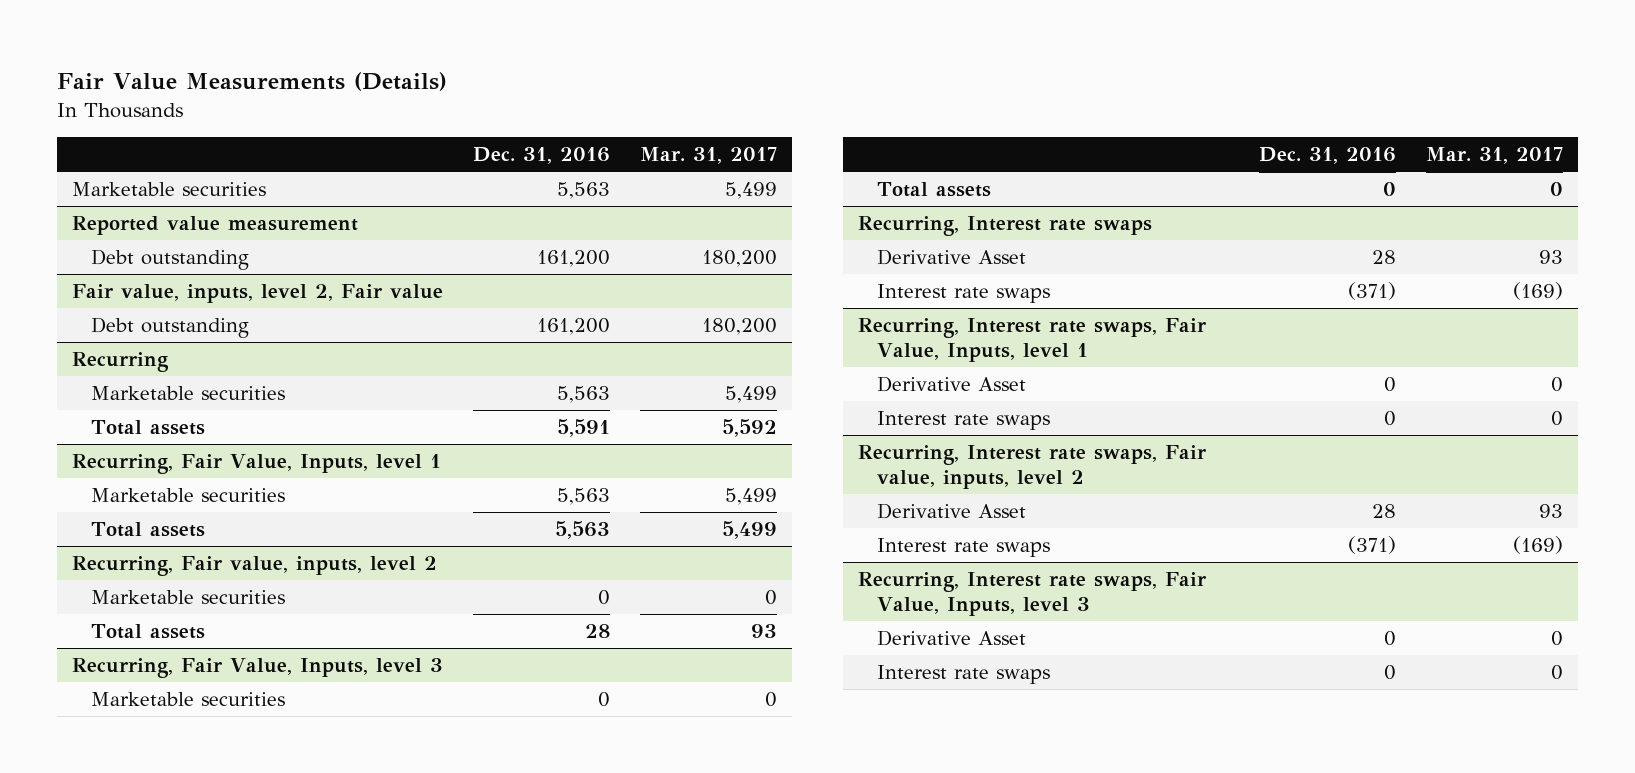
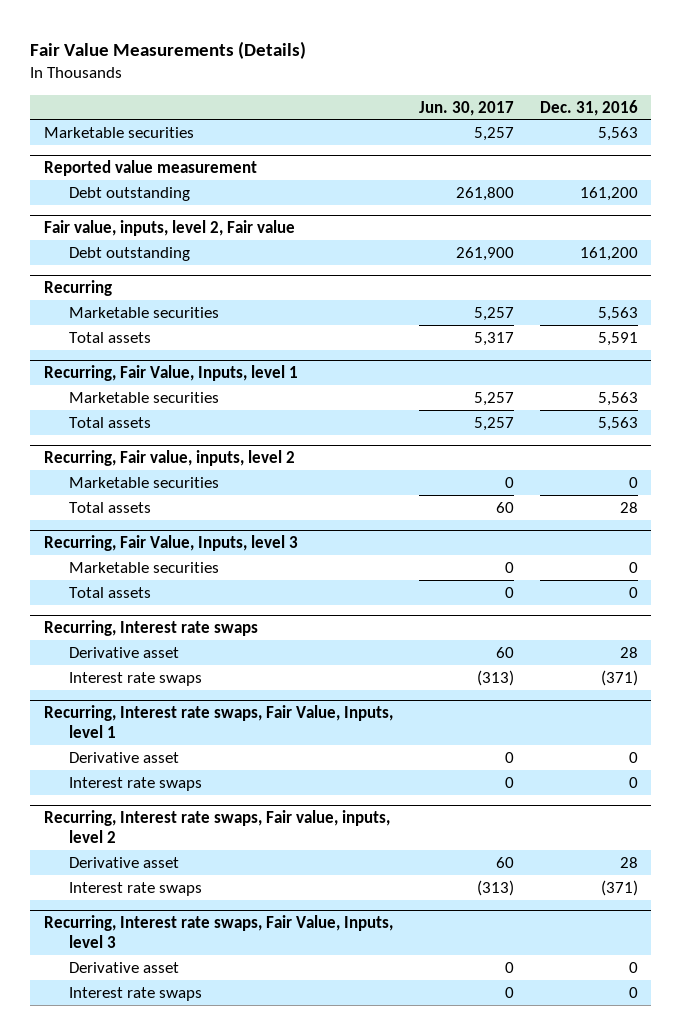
[639,147,777,165] Mar. 31, 2017 -> none
none -> [418,100,514,116] Jun. 30, 2017
[876,249,1026,266] Derivative Asset -> [69,646,180,658] Derivative asset
[876,376,1026,393] Derivative Asset -> [69,751,180,763] Derivative asset
[876,503,1026,520] Derivative Asset -> [69,856,180,868] Derivative asset
[876,630,1026,647] Derivative Asset -> [69,961,180,973] Derivative asset

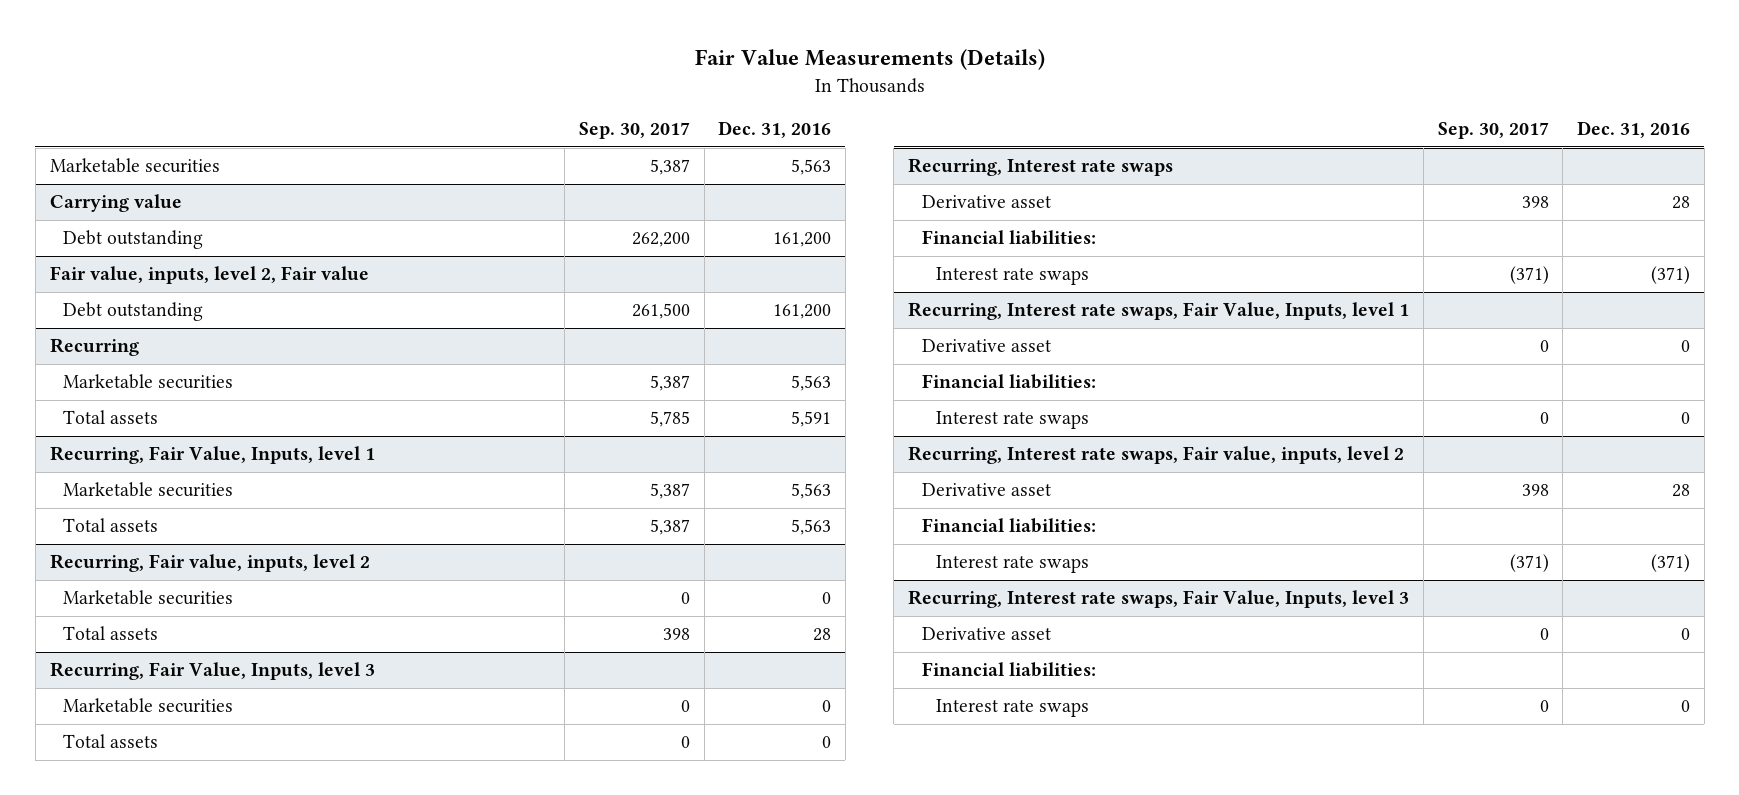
[418,100,514,116] Jun. 30, 2017 -> none
none -> [578,122,690,140] Sep. 30, 2017
[43,159,257,176] Reported value measurement -> [49,194,182,213] Carrying value
none -> [922,230,1097,246] Financial liabilities:
none -> [922,374,1097,390] Financial liabilities:
none -> [922,518,1097,534] Financial liabilities:
none -> [922,662,1097,678] Financial liabilities:

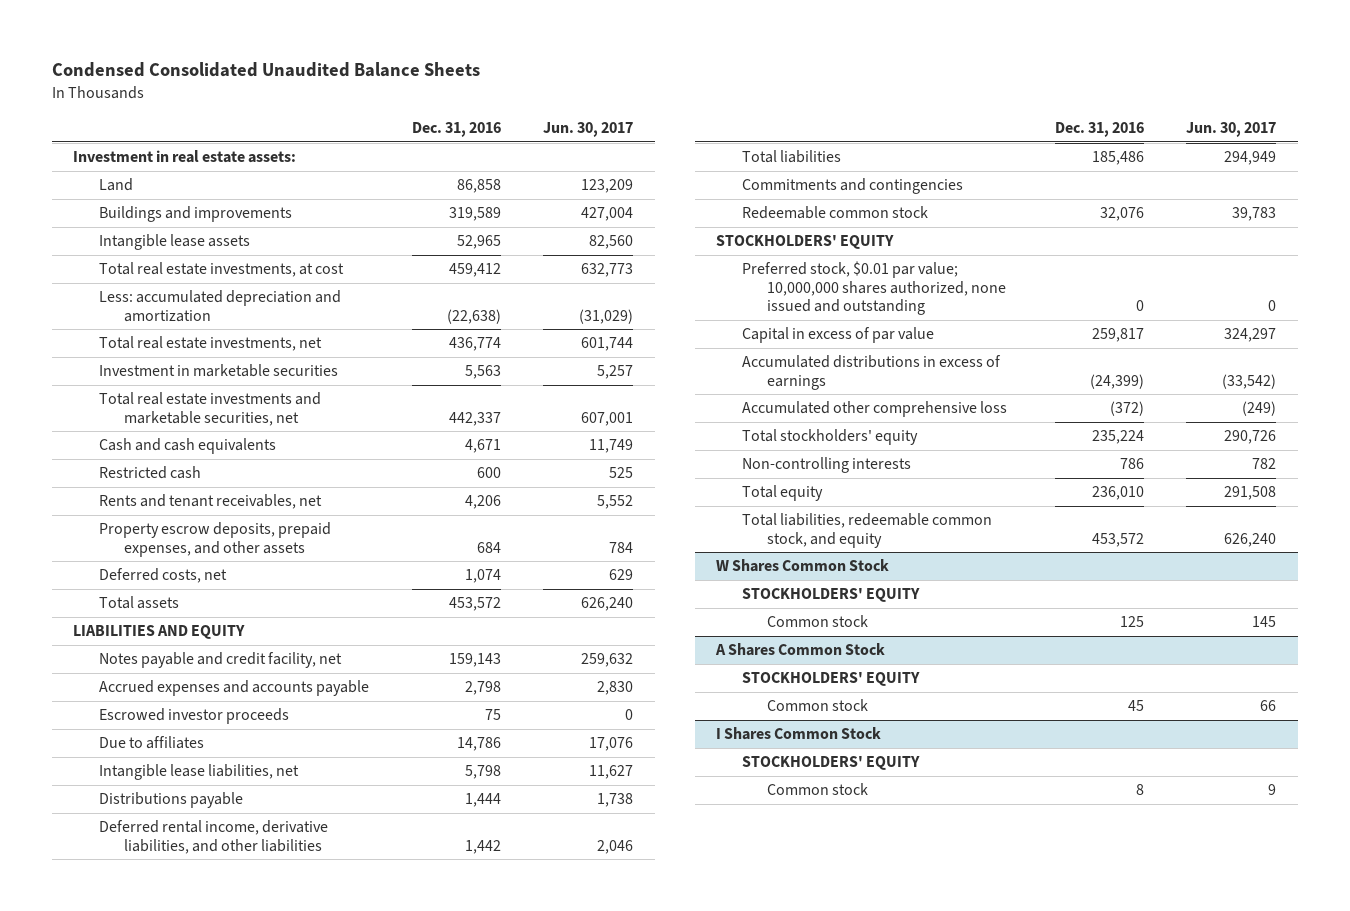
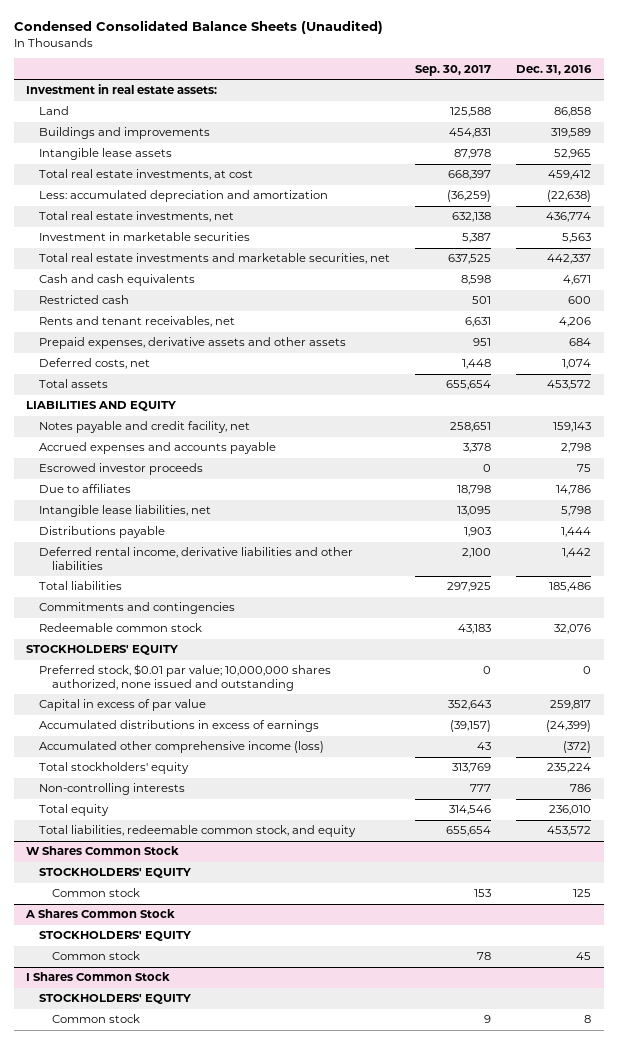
[51,62,480,78] Condensed Consolidated Unaudited Balance Sheets -> [13,20,383,35] Condensed Consolidated Balance Sheets (Unaudited)
[543,121,634,137] Jun. 30, 2017 -> none
none -> [415,64,492,76] Sep. 30, 2017
[98,522,331,557] Property escrow deposits, prepaid expenses, and other assets -> [38,337,346,350] Prepaid expenses, derivative assets and other assets
[98,820,328,854] Deferred rental income, derivative liabilities, and other liabilities -> [38,547,353,570] Deferred rental income, derivative liabilities and other liabilities
[741,401,1007,418] Accumulated other comprehensive loss -> [38,741,324,754] Accumulated other comprehensive income (loss)

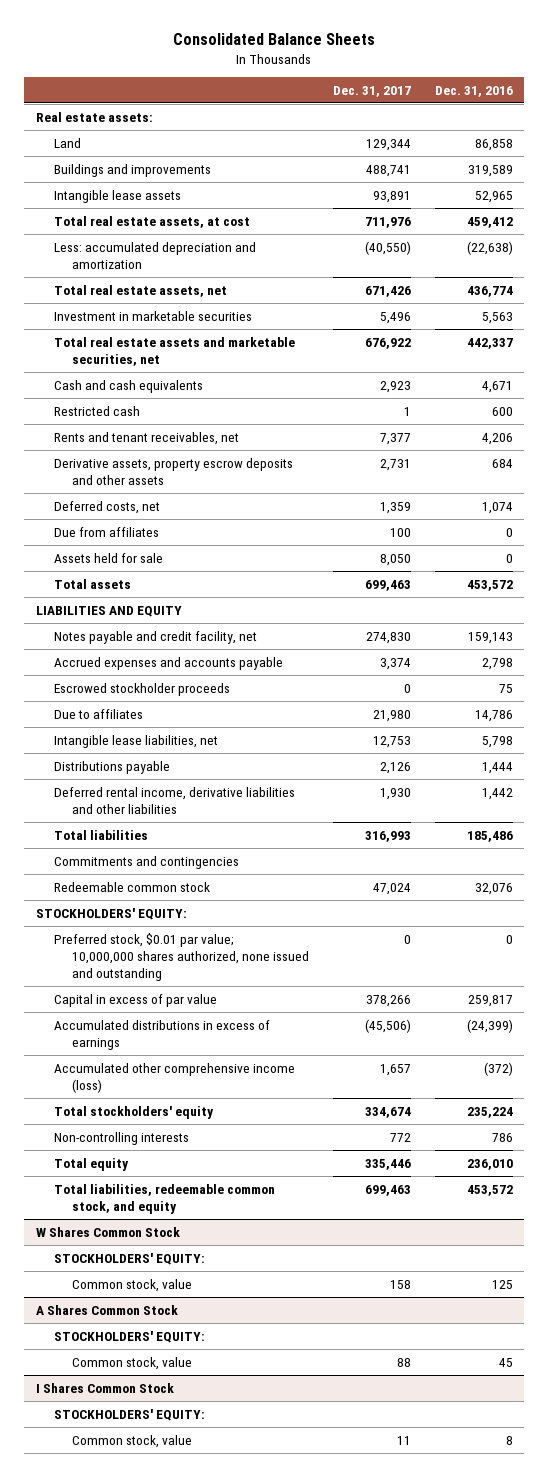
[13,20,383,35] Condensed Consolidated Balance Sheets (Unaudited) -> [173,33,376,46] Consolidated Balance Sheets
[415,64,492,76] Sep. 30, 2017 -> none
none -> [332,86,411,98] Dec. 31, 2017
[26,84,218,95] Investment in real estate assets: -> [35,111,153,122] Real estate assets:
[38,169,253,181] Total real estate investments, at cost -> [53,215,250,228] Total real estate assets, at cost
[38,211,234,223] Total real estate investments, net -> [53,284,227,297] Total real estate assets, net
[38,253,390,265] Total real estate investments and marketable securities, net -> [53,336,295,366] Total real estate assets and marketable securities, net
[38,337,346,350] Prepaid expenses, derivative assets and other assets -> [53,457,293,485] Derivative assets, property escrow deposits and other assets
none -> [53,526,159,537] Due from affiliates
none -> [53,552,163,563] Assets held for sale
[38,463,203,476] Escrowed investor proceeds -> [53,682,230,696] Escrowed stockholder proceeds
[26,645,179,656] STOCKHOLDERS' EQUITY -> [35,907,187,920] STOCKHOLDERS' EQUITY:
[38,868,191,879] STOCKHOLDERS' EQUITY -> [53,1252,205,1265] STOCKHOLDERS' EQUITY:
[51,888,140,898] Common stock -> [72,1278,193,1292] Common stock, value
[38,931,191,942] STOCKHOLDERS' EQUITY -> [53,1330,205,1343] STOCKHOLDERS' EQUITY:
[51,951,140,961] Common stock -> [72,1356,193,1370] Common stock, value
[38,994,191,1005] STOCKHOLDERS' EQUITY -> [53,1408,205,1421] STOCKHOLDERS' EQUITY:
[51,1014,140,1024] Common stock -> [72,1434,193,1448] Common stock, value

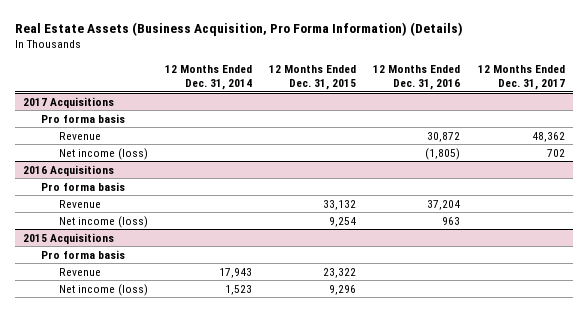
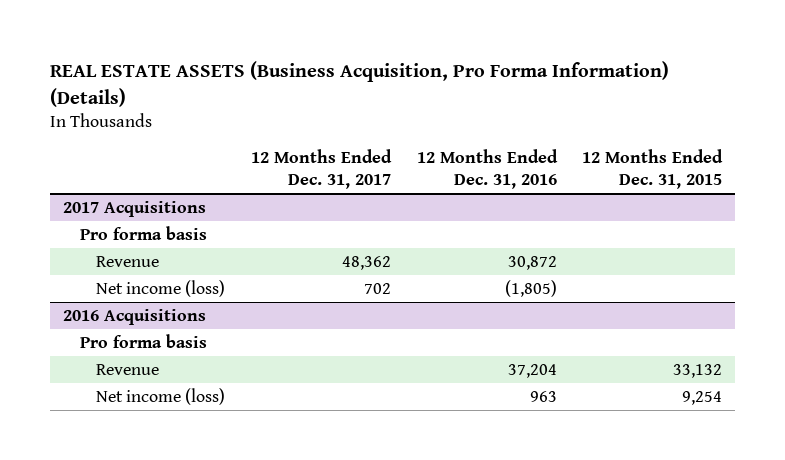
[14,21,463,36] Real Estate Assets (Business Acquisition, Pro Forma Information) (Details) -> [50,60,670,107] REAL ESTATE ASSETS (Business Acquisition, Pro Forma Information) (Details)
[165,64,253,90] 12 Months Ended Dec. 31, 2014 -> none
[23,232,115,244] 2015 Acquisitions -> none
[41,249,126,259] Pro forma basis -> none
[58,267,101,276] Revenue -> none
[58,283,148,296] Net income (loss) -> none

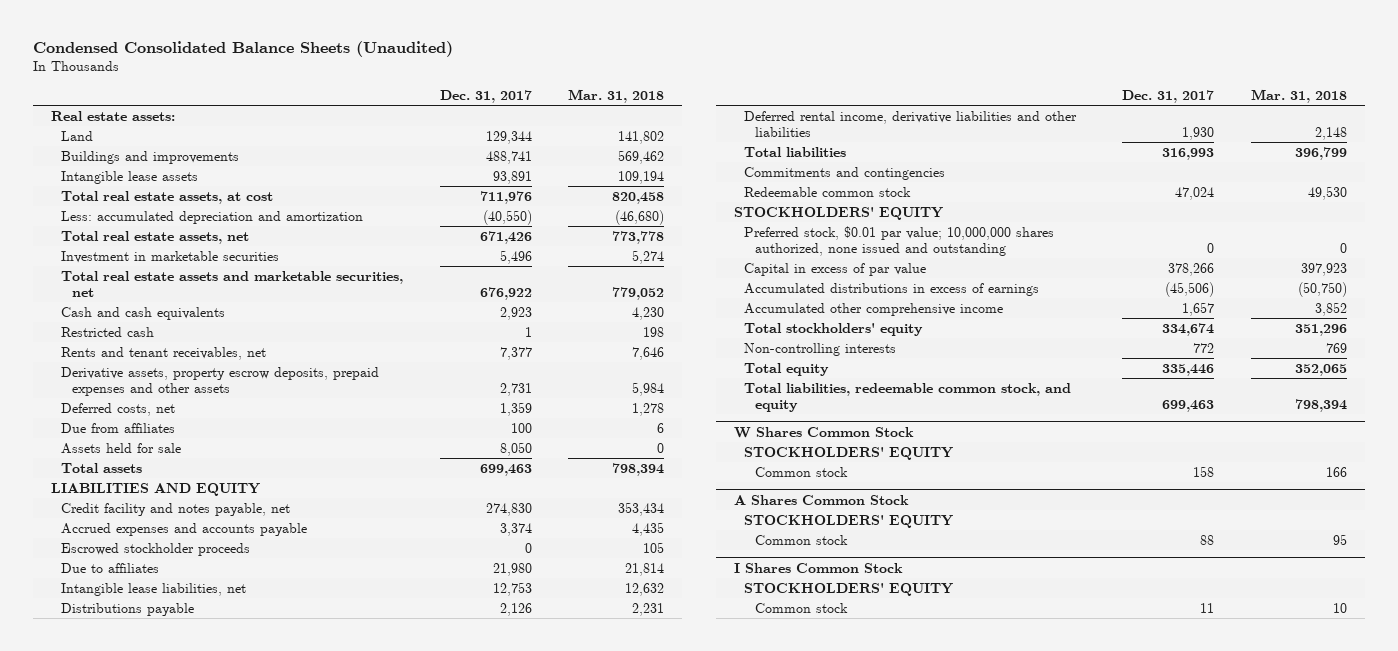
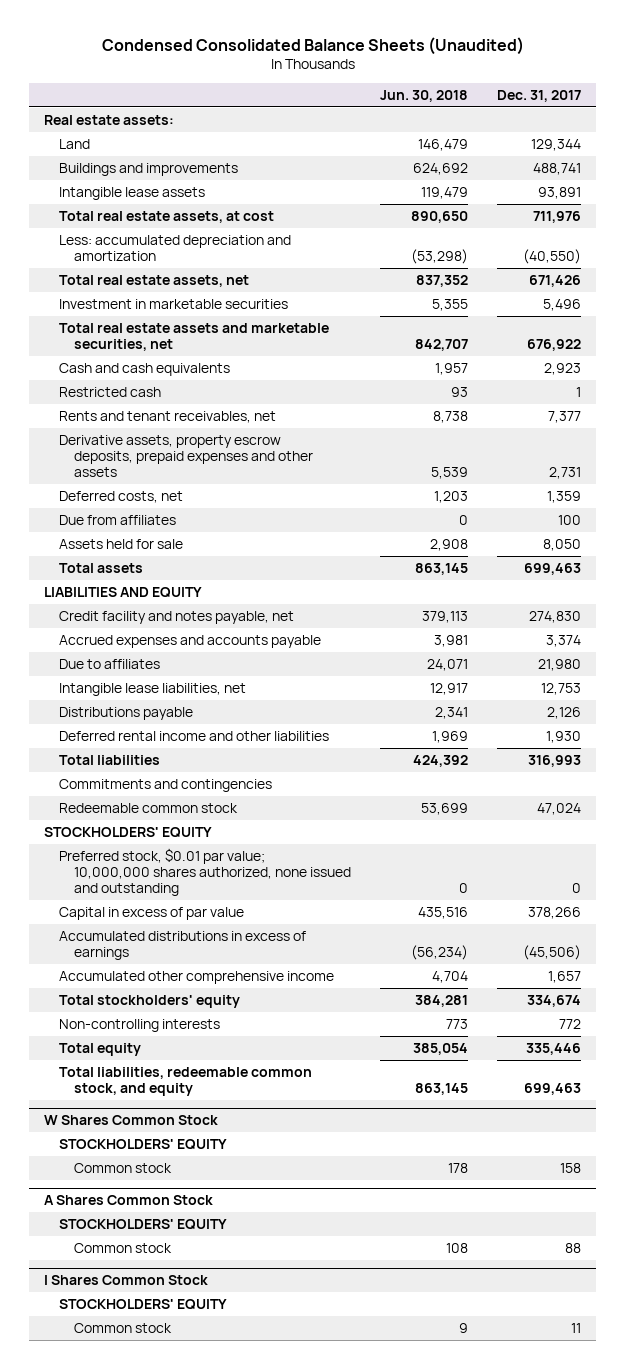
[567,88,664,103] Mar. 31, 2018 -> none
none -> [379,90,468,103] Jun. 30, 2018
[61,542,251,556] Escrowed stockholder proceeds -> none
[744,110,1078,137] Deferred rental income, derivative liabilities and other liabilities -> [58,730,329,741] Deferred rental income and other liabilities

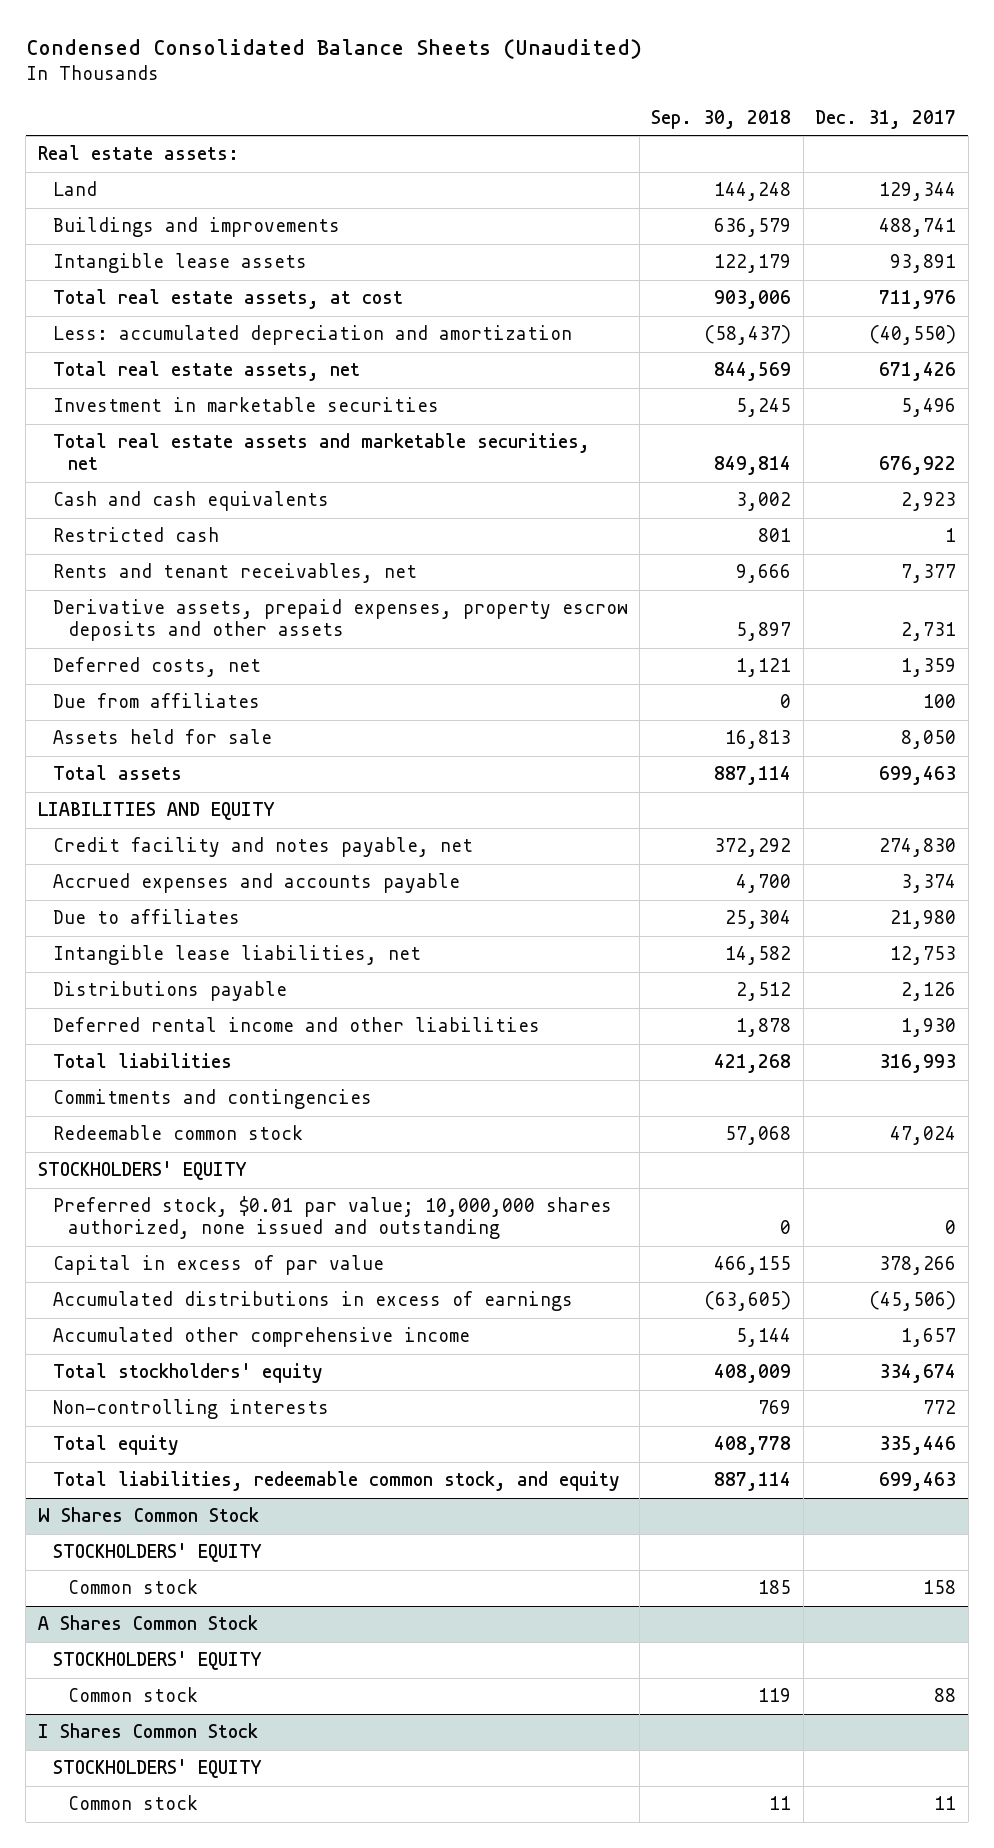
[379,90,468,103] Jun. 30, 2018 -> none
none -> [651,109,792,129] Sep. 30, 2018
[58,434,313,478] Derivative assets, property escrow deposits, prepaid expenses and other assets -> [52,599,628,642] Derivative assets, prepaid expenses, property escrow deposits and other assets

